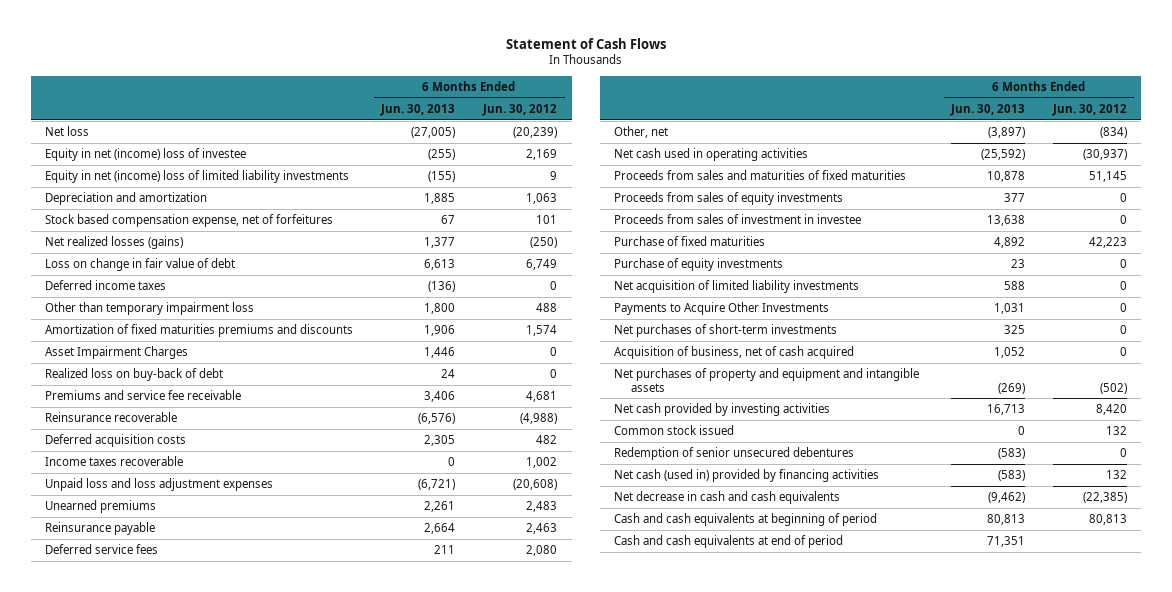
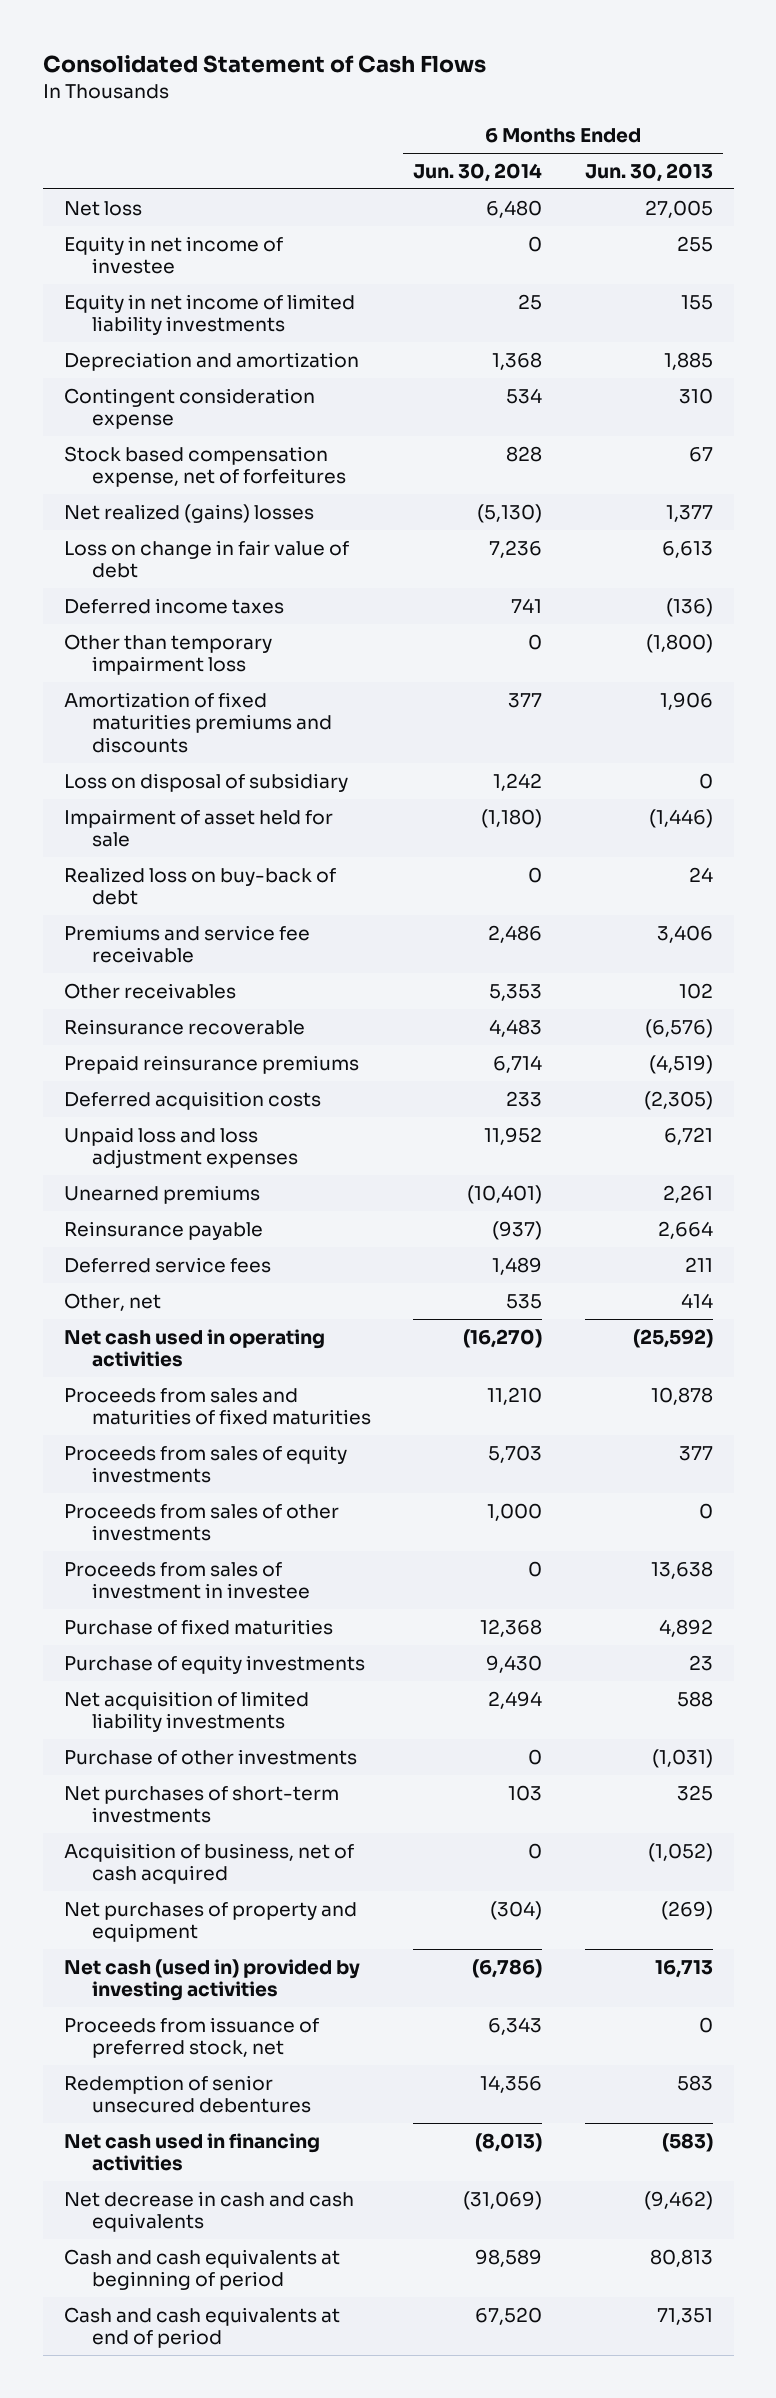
[505,37,666,49] Statement of Cash Flows -> [42,55,486,74] Consolidated Statement of Cash Flows
[482,103,558,116] Jun. 30, 2012 -> none
none -> [413,162,543,182] Jun. 30, 2014
[411,127,456,139] (27,005) -> [644,199,713,218] 27,005
[45,148,247,162] Equity in net (income) loss of investee -> [63,235,283,275] Equity in net income of investee
[428,149,456,161] (255) -> [676,235,713,252] 255
[45,170,350,184] Equity in net (income) loss of limited liability investments -> [63,293,355,336] Equity in net income of limited liability investments
[428,171,456,183] (155) -> [680,294,713,310] 155
none -> [63,387,315,430] Contingent consideration expense
[45,236,184,250] Net realized losses (gains) -> [63,503,314,523] Net realized (gains) losses
[424,303,456,315] 1,800 -> [645,633,713,653] (1,800)
[45,346,189,360] Asset Impairment Charges -> none
none -> [63,772,348,792] Loss on disposal of subsidiary
none -> [63,808,333,848] Impairment of asset held for sale
none -> [63,982,236,999] Other receivables
[45,456,184,467] Income taxes recoverable -> none
none -> [63,1054,359,1074] Prepaid reinsurance premiums
[424,435,456,447] 2,305 -> [643,1090,713,1110] (2,305)
[418,479,456,491] (6,721) -> [663,1126,713,1145] 6,721
[987,127,1025,139] (3,897) -> [680,1292,713,1308] 414
none -> [63,1503,339,1542] Proceeds from sales of other investments
[614,302,830,316] Payments to Acquire Other Investments -> [63,1748,357,1765] Purchase of other investments
[993,303,1025,315] 1,031 -> [651,1748,713,1768] (1,031)
[614,425,735,436] Common stock issued -> none
[993,347,1025,359] 1,052 -> [647,1842,713,1862] (1,052)
[614,368,920,392] Net purchases of property and equipment and intangible assets -> [63,1901,357,1943] Net purchases of property and equipment
[614,403,831,417] Net cash provided by investing activities -> [63,1958,360,2002] Net cash (used in) provided by investing activities
none -> [63,2016,319,2059] Proceeds from issuance of preferred stock, net
[997,448,1025,460] (583) -> [676,2074,713,2091] 583
[614,469,880,483] Net cash (used in) provided by financing activities -> [63,2132,320,2172] Net cash used in financing activities

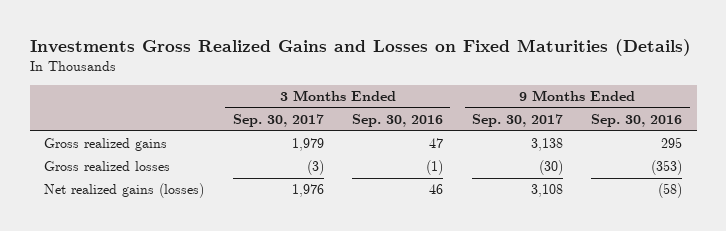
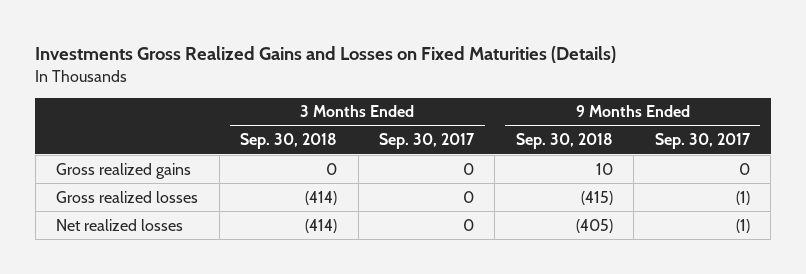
[352,114,444,128] Sep. 30, 2016 -> none
[591,114,683,128] Sep. 30, 2016 -> none
none -> [240,133,338,150] Sep. 30, 2018
none -> [515,133,613,150] Sep. 30, 2018
[291,138,324,152] 1,979 -> [463,162,475,175] 0
[530,138,563,152] 3,138 -> [738,162,750,175] 0
[306,160,324,176] (3) -> [463,190,475,203] 0
[538,160,563,176] (30) -> [735,190,750,205] (1)
[43,183,204,199] Net realized gains (losses) -> [56,218,184,231] Net realized losses
[291,184,324,198] 1,976 -> [463,218,475,231] 0
[530,184,563,198] 3,108 -> [735,218,750,233] (1)

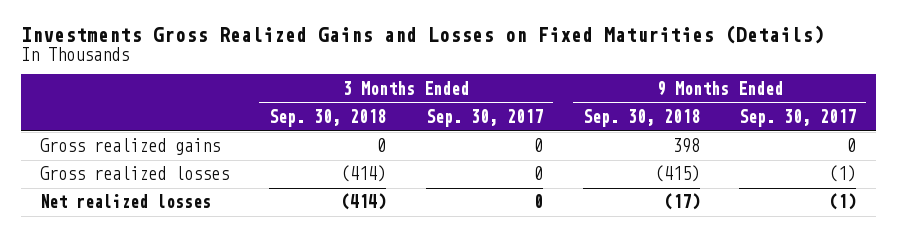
[595,162,613,175] 10 -> [672,138,700,154] 398
[575,218,613,233] (405) -> [663,193,700,211] (17)

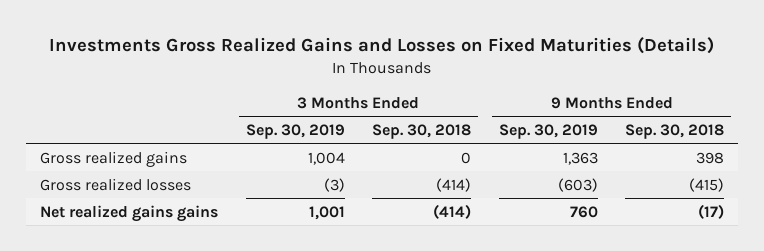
[425,108,543,127] Sep. 30, 2017 -> none
[739,108,857,127] Sep. 30, 2017 -> none
none -> [245,123,345,139] Sep. 30, 2019
none -> [498,123,598,139] Sep. 30, 2019
[40,194,212,209] Net realized losses -> [39,204,218,222] Net realized gains gains

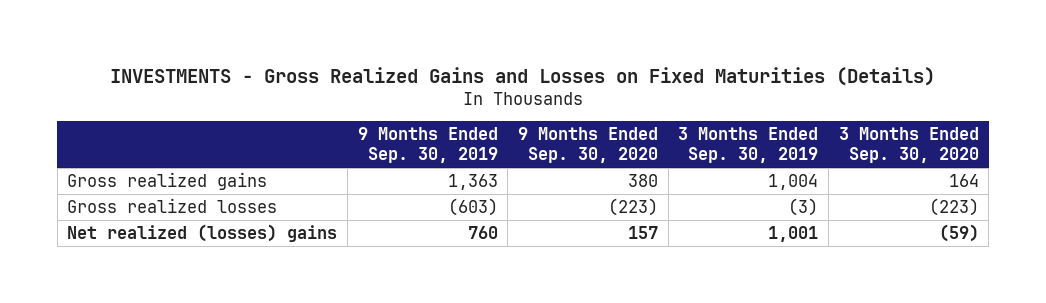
[49,37,715,55] Investments Gross Realized Gains and Losses on Fixed Maturities (Details) -> [110,66,936,86] INVESTMENTS - Gross Realized Gains and Losses on Fixed Maturities (Details)
[372,123,472,139] Sep. 30, 2018 -> none
[625,123,725,139] Sep. 30, 2018 -> none
none -> [518,126,659,164] 9 Months Ended Sep. 30, 2020
none -> [838,126,979,164] 3 Months Ended Sep. 30, 2020
[39,204,218,222] Net realized gains gains -> [67,223,338,242] Net realized (losses) gains

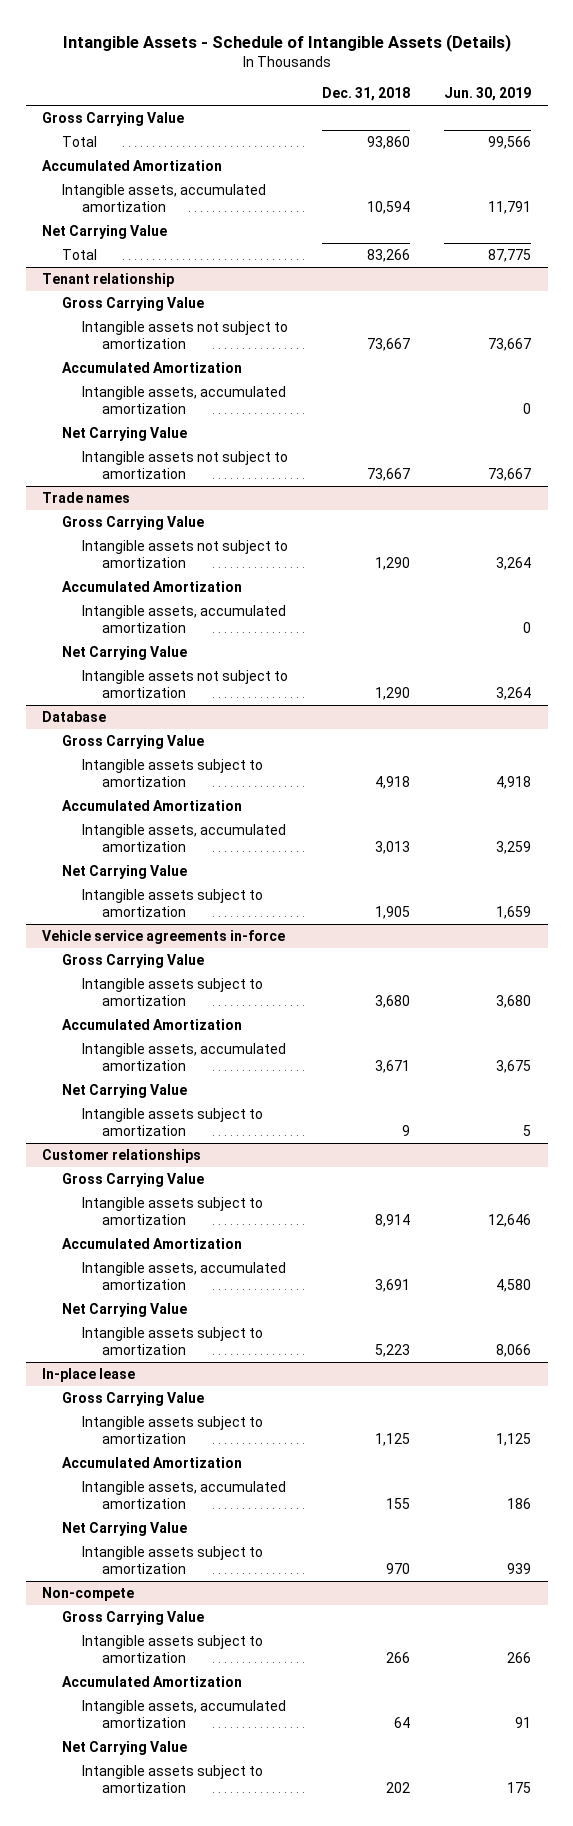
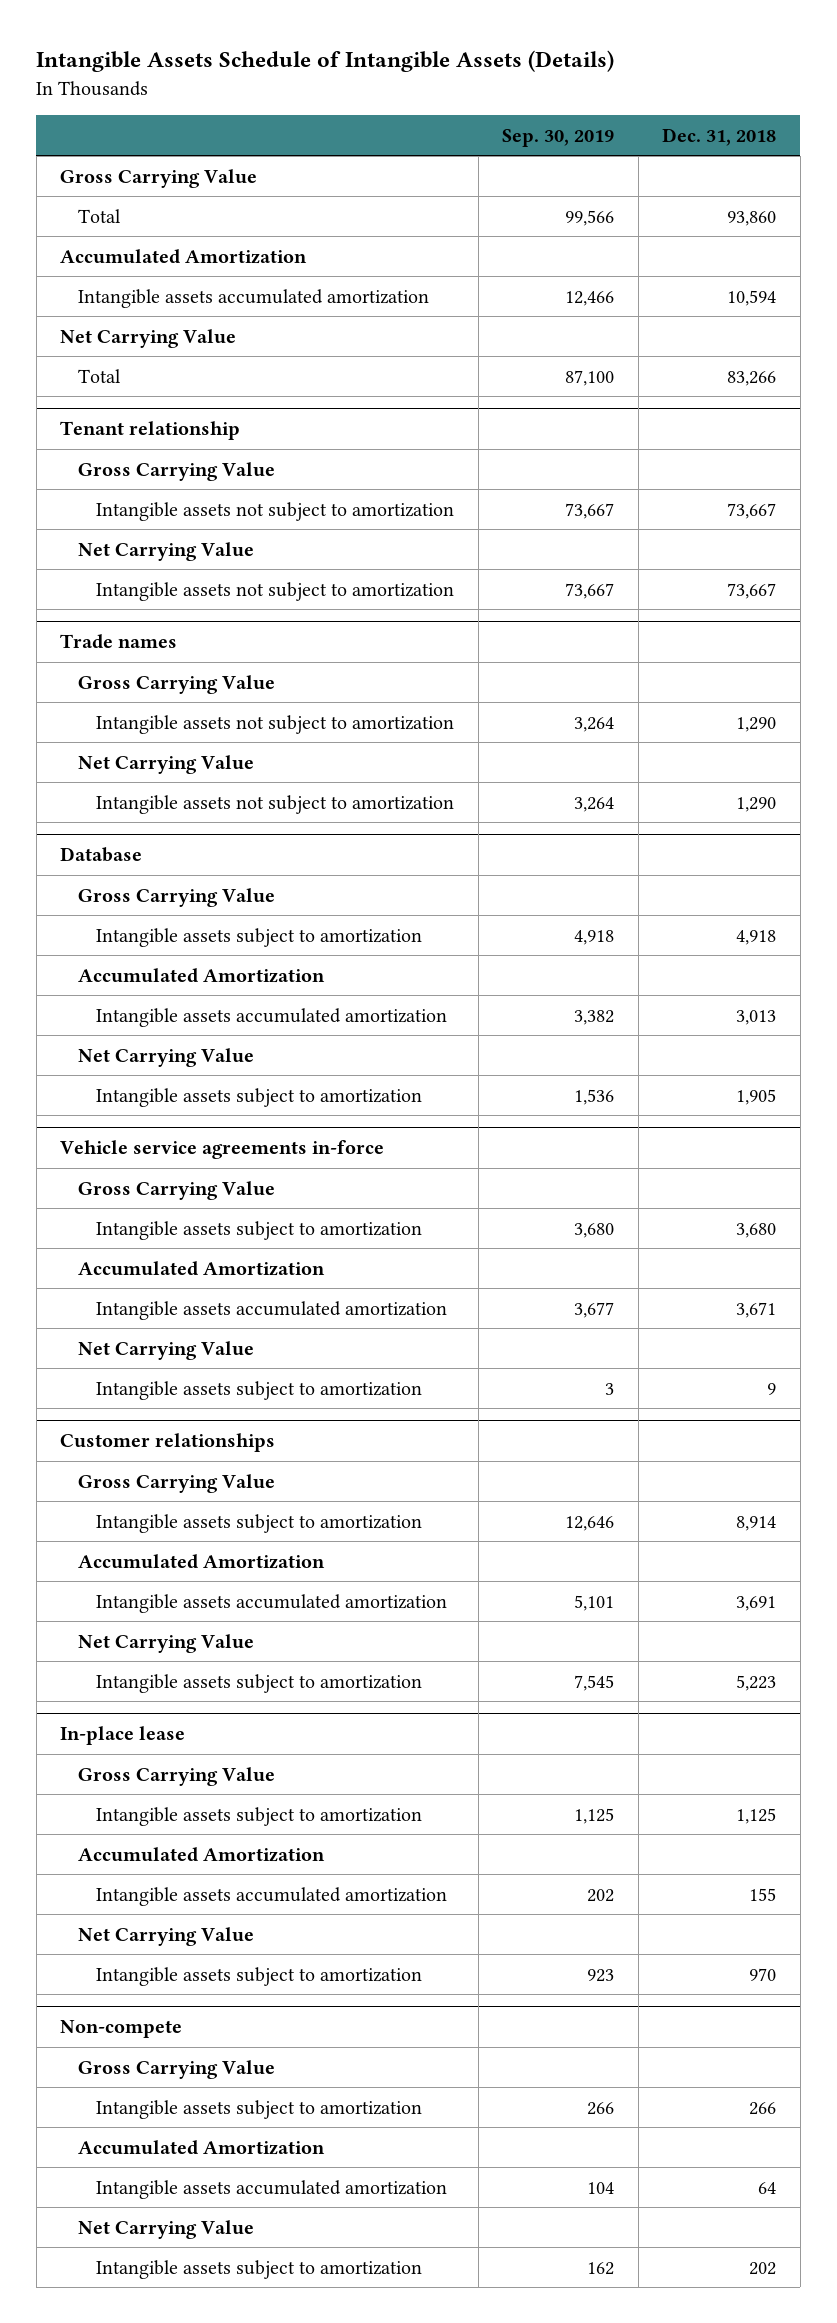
[62,33,511,52] Intangible Assets - Schedule of Intangible Assets (Details) -> [36,50,615,73] Intangible Assets Schedule of Intangible Assets (Details)
[443,86,531,101] Jun. 30, 2019 -> none
none -> [502,128,615,147] Sep. 30, 2019
[62,184,267,213] Intangible assets, accumulated amortization -> [78,288,430,308] Intangible assets accumulated amortization
[62,362,243,374] Accumulated Amortization -> none
[82,386,287,415] Intangible assets, accumulated amortization -> none
[62,581,243,593] Accumulated Amortization -> none
[82,605,287,634] Intangible assets, accumulated amortization -> none
[82,824,287,853] Intangible assets, accumulated amortization -> [95,1007,447,1027] Intangible assets accumulated amortization
[82,1043,287,1072] Intangible assets, accumulated amortization -> [95,1300,447,1320] Intangible assets accumulated amortization
[82,1262,287,1291] Intangible assets, accumulated amortization -> [95,1593,447,1613] Intangible assets accumulated amortization
[82,1481,287,1510] Intangible assets, accumulated amortization -> [95,1886,447,1906] Intangible assets accumulated amortization
[82,1700,287,1729] Intangible assets, accumulated amortization -> [95,2179,447,2199] Intangible assets accumulated amortization

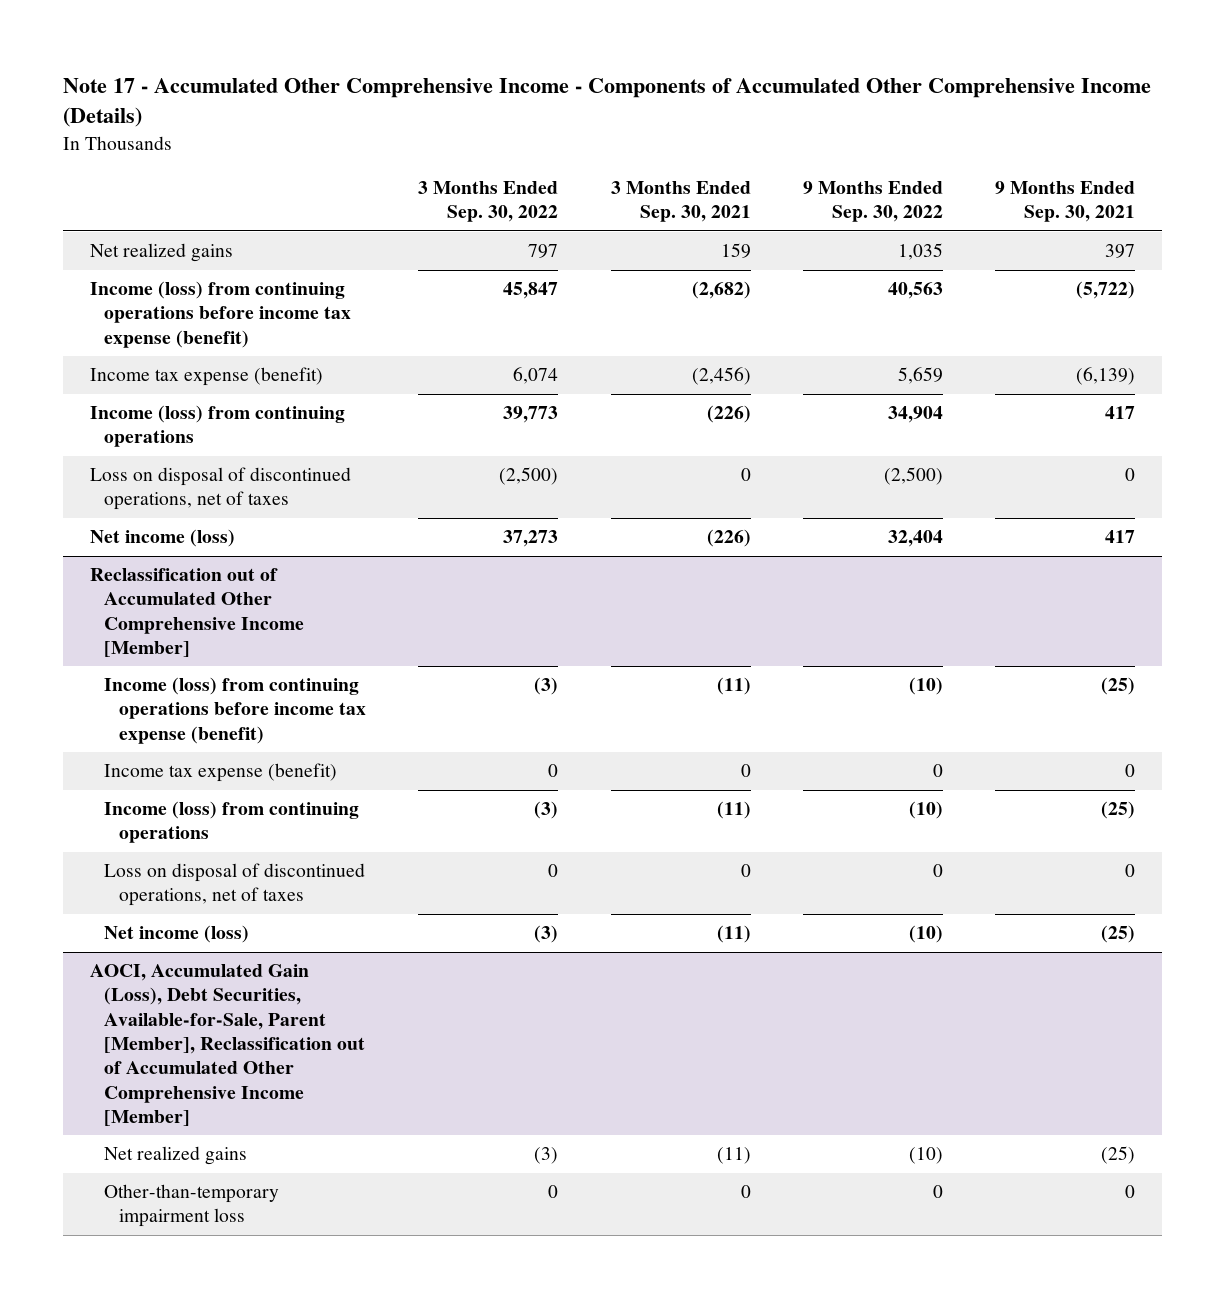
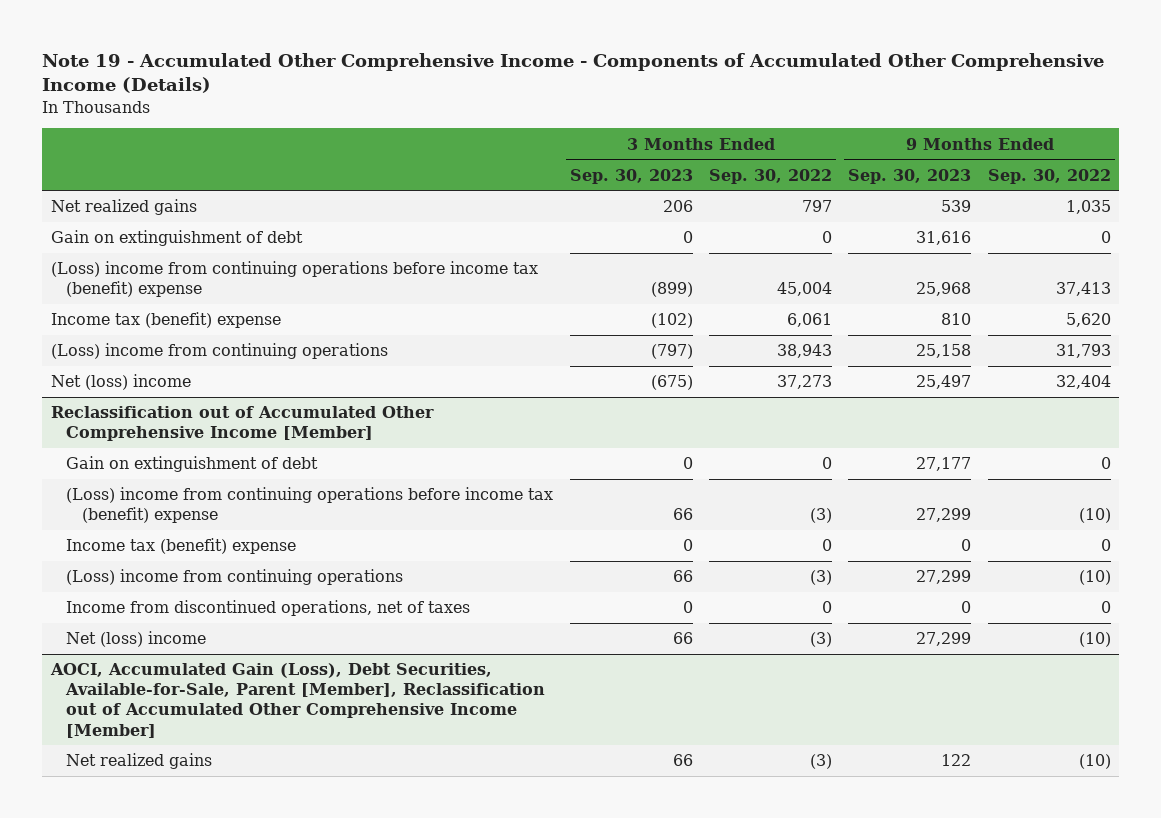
[63,78,1152,128] Note 17 - Accumulated Other Comprehensive Income - Components of Accumulated Other Comprehensive Income (Details) -> [42,52,1105,94] Note 19 - Accumulated Other Comprehensive Income - Components of Accumulated Other Comprehensive Income (Details)
[610,181,751,223] 3 Months Ended Sep. 30, 2021 -> none
[995,181,1136,223] 9 Months Ended Sep. 30, 2021 -> none
none -> [569,168,693,184] Sep. 30, 2023
none -> [848,168,972,184] Sep. 30, 2023
[89,467,351,511] Loss on disposal of discontinued operations, net of taxes -> none
none -> [50,230,303,247] Gain on extinguishment of debt
[89,281,352,348] Income (loss) from continuing operations before income tax expense (benefit) -> [50,261,538,298] (Loss) income from continuing operations before income tax (benefit) expense
[503,282,559,300] 45,847 -> [776,282,832,297] 45,004
[888,282,944,300] 40,563 -> [1055,282,1111,297] 37,413
[89,367,323,387] Income tax expense (benefit) -> [50,312,281,329] Income tax (benefit) expense
[513,367,559,385] 6,074 -> [786,313,832,328] 6,061
[898,367,944,385] 5,659 -> [1065,313,1111,328] 5,620
[89,405,345,448] Income (loss) from continuing operations -> [50,343,388,360] (Loss) income from continuing operations
[503,406,559,424] 39,773 -> [776,344,832,359] 38,943
[888,406,944,424] 34,904 -> [1055,344,1111,359] 31,793
[89,529,235,548] Net income (loss) -> [50,374,191,391] Net (loss) income
none -> [66,456,319,473] Gain on extinguishment of debt
[104,677,367,744] Income (loss) from continuing operations before income tax expense (benefit) -> [66,487,554,524] (Loss) income from continuing operations before income tax (benefit) expense
[104,763,338,783] Income tax expense (benefit) -> [66,538,297,555] Income tax (benefit) expense
[104,801,360,844] Income (loss) from continuing operations -> [66,569,404,586] (Loss) income from continuing operations
[104,863,366,907] Loss on disposal of discontinued operations, net of taxes -> [66,600,471,617] Income from discontinued operations, net of taxes
[104,925,250,944] Net income (loss) -> [66,631,207,648] Net (loss) income
[104,1184,280,1228] Other-than-temporary impairment loss -> none

